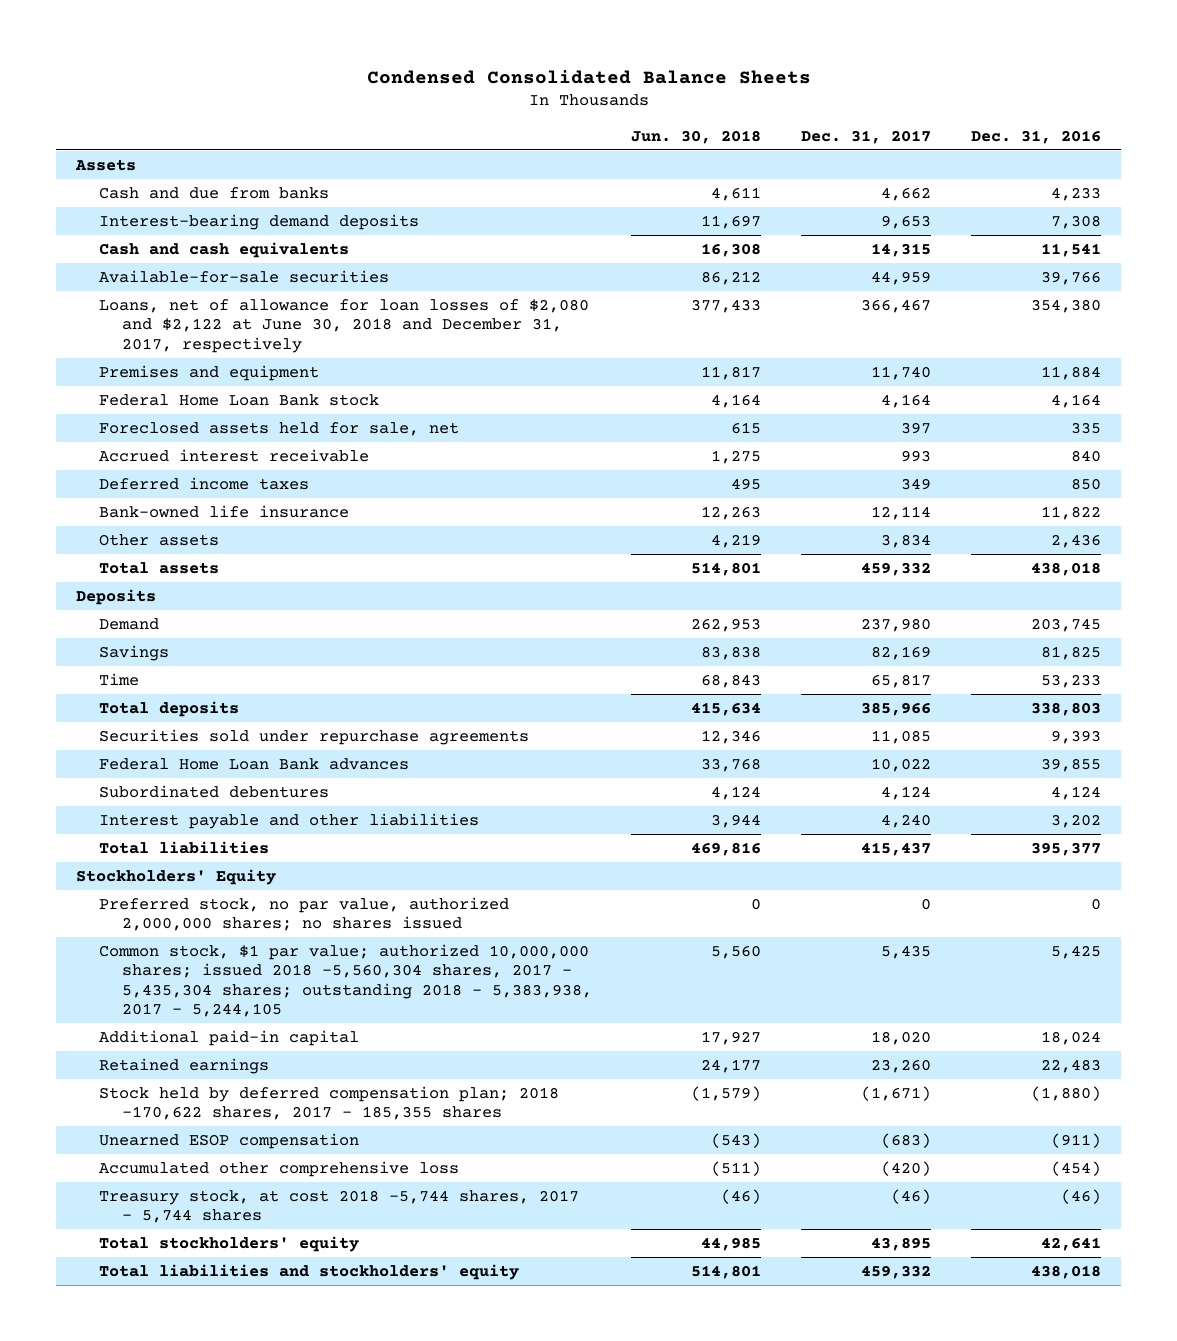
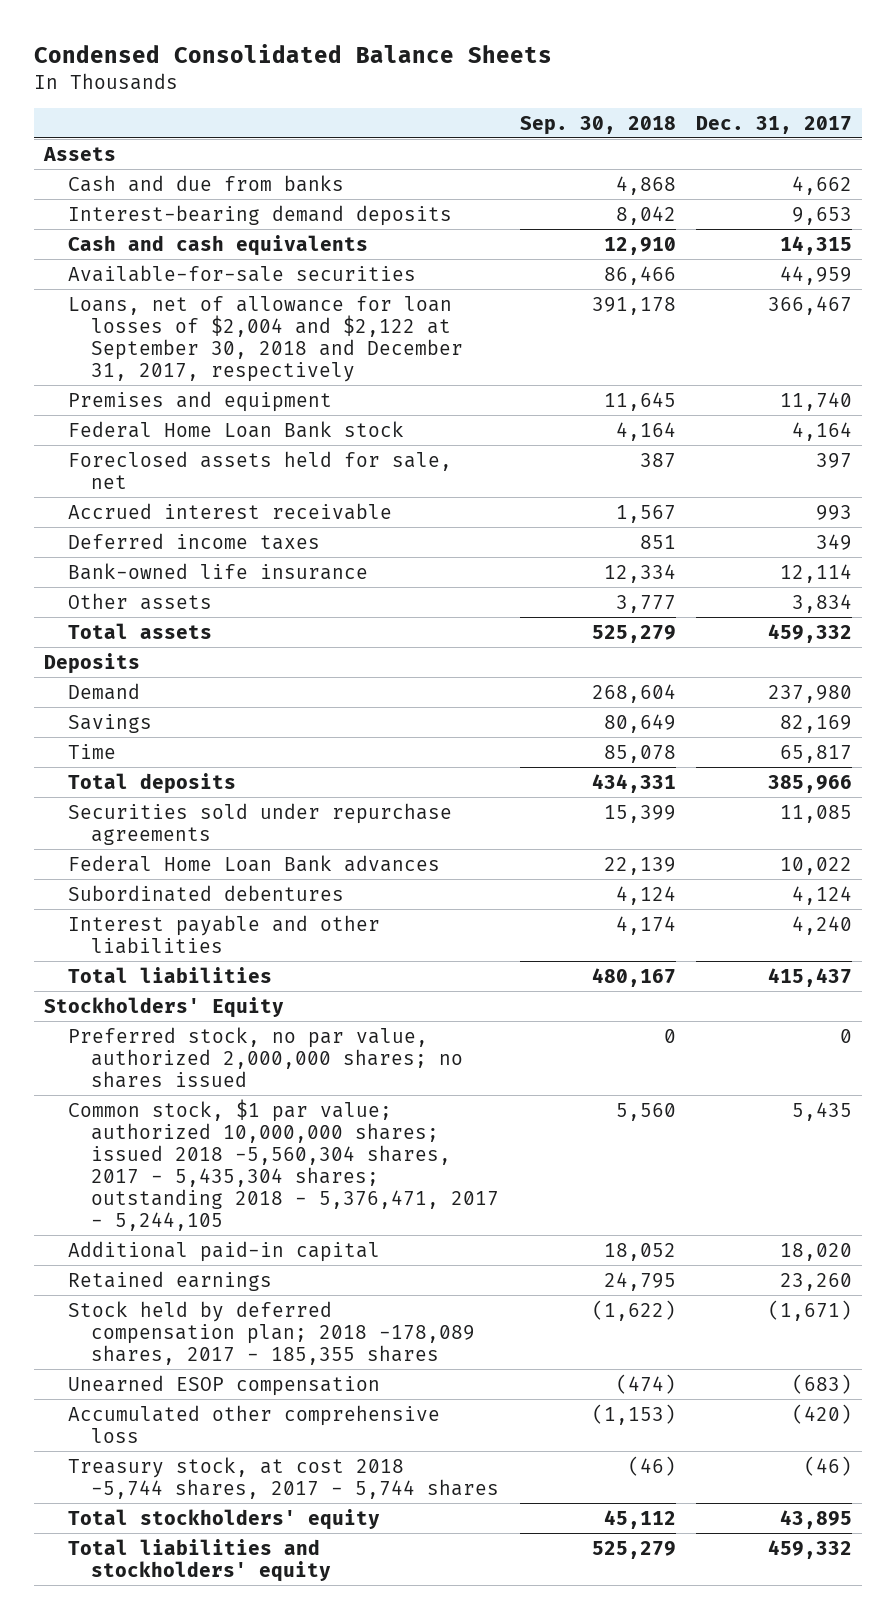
[631,129,762,144] Jun. 30, 2018 -> none
[971,129,1102,144] Dec. 31, 2016 -> none
none -> [519,115,676,135] Sep. 30, 2018
[98,298,589,353] Loans, net of allowance for loan losses of $2,080 and $2,122 at June 30, 2018 and December 31, 2017, respectively -> [67,295,464,382] Loans, net of allowance for loan losses of $2,004 and $2,122 at September 30, 2018 and December 31, 2017, respectively
[98,943,592,1018] Common stock, $1 par value; authorized 10,000,000 shares; issued 2018 -5,560,304 shares, 2017 - 5,435,304 shares; outstanding 2018 - 5,383,938, 2017 - 5,244,105 -> [67,1098,500,1231] Common stock, $1 par value; authorized 10,000,000 shares; issued 2018 -5,560,304 shares, 2017 - 5,435,304 shares; outstanding 2018 - 5,376,471, 2017 - 5,244,105
[98,1085,559,1121] Stock held by deferred compensation plan; 2018 -170,622 shares, 2017 - 185,355 shares -> [67,1300,476,1365] Stock held by deferred compensation plan; 2018 -178,089 shares, 2017 - 185,355 shares

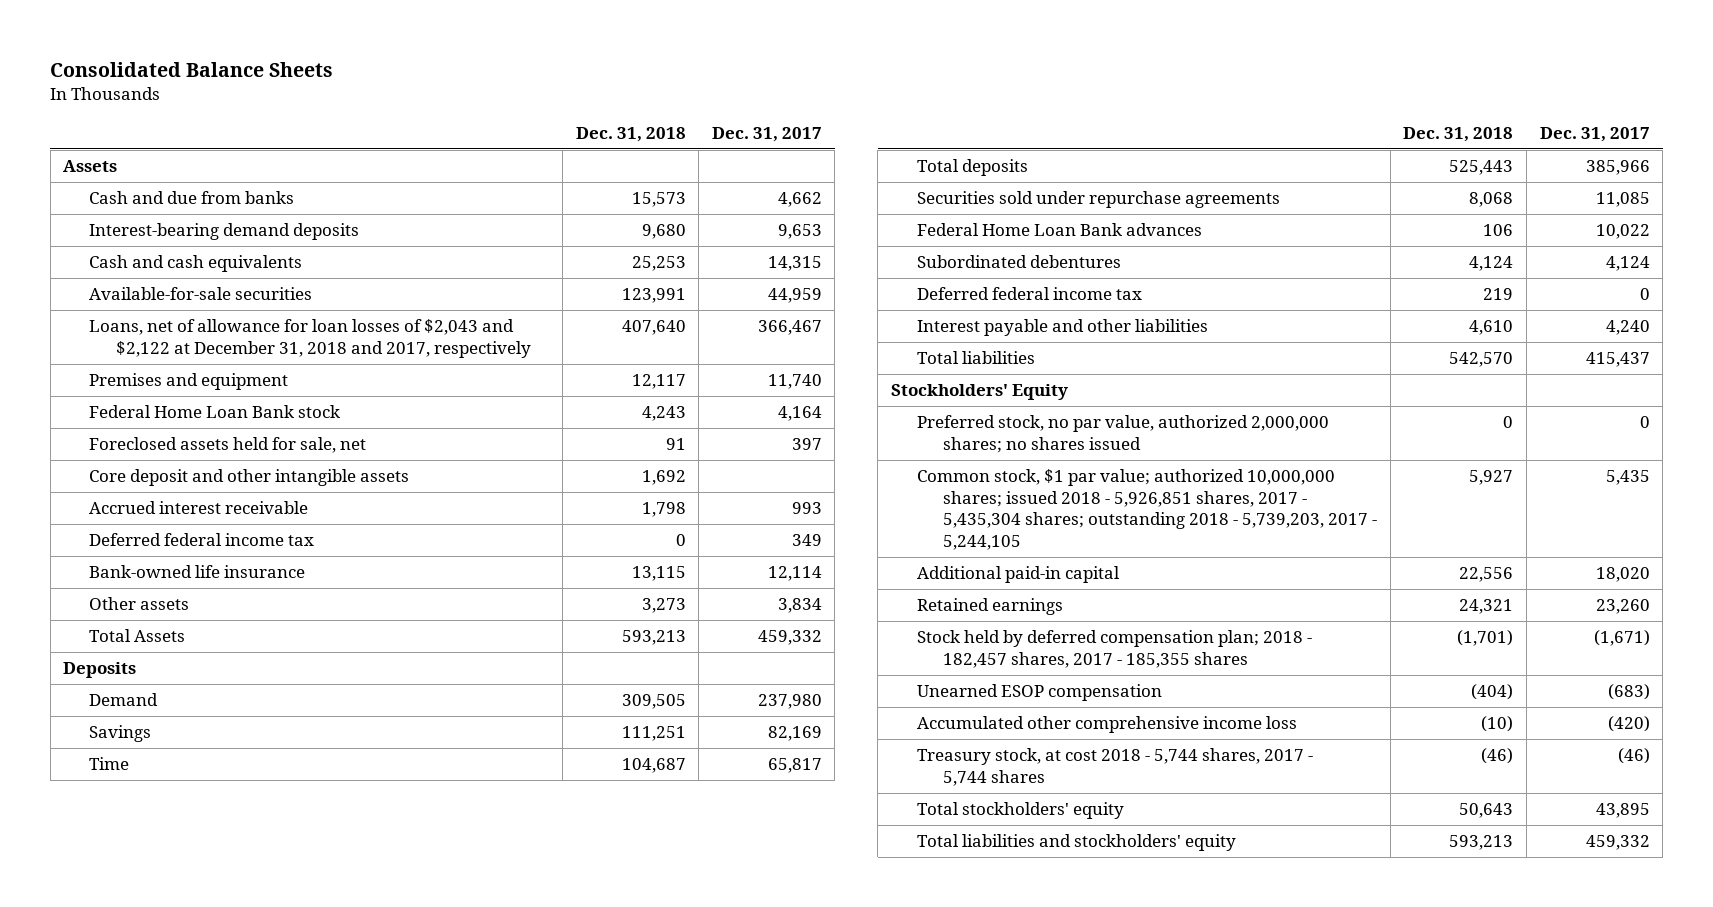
[33,44,552,64] Condensed Consolidated Balance Sheets -> [50,61,334,77] Consolidated Balance Sheets
[519,115,676,135] Sep. 30, 2018 -> none
none -> [575,126,686,142] Dec. 31, 2018
[67,295,464,382] Loans, net of allowance for loan losses of $2,004 and $2,122 at September 30, 2018 and December 31, 2017, respectively -> [89,319,531,358] Loans, net of allowance for loan losses of $2,043 and $2,122 at December 31, 2018 and 2017, respectively
none -> [89,469,410,487] Core deposit and other intangible assets
[67,532,320,550] Deferred income taxes -> [89,533,315,547] Deferred federal income tax
[67,622,212,639] Total assets -> [89,629,186,643] Total Assets
none -> [917,287,1143,301] Deferred federal income tax
[67,1098,500,1231] Common stock, $1 par value; authorized 10,000,000 shares; issued 2018 -5,560,304 shares, 2017 - 5,435,304 shares; outstanding 2018 - 5,376,471, 2017 - 5,244,105 -> [917,469,1378,550] Common stock, $1 par value; authorized 10,000,000 shares; issued 2018 - 5,926,851 shares, 2017 - 5,435,304 shares; outstanding 2018 - 5,739,203, 2017 - 5,244,105
[67,1300,476,1365] Stock held by deferred compensation plan; 2018 -178,089 shares, 2017 - 185,355 shares -> [917,630,1313,668] Stock held by deferred compensation plan; 2018 - 182,457 shares, 2017 - 185,355 shares
[67,1404,440,1443] Accumulated other comprehensive loss -> [917,716,1298,734] Accumulated other comprehensive income loss
[67,1456,500,1499] Treasury stock, at cost 2018 -5,744 shares, 2017 - 5,744 shares -> [917,748,1314,786] Treasury stock, at cost 2018 - 5,744 shares, 2017 - 5,744 shares

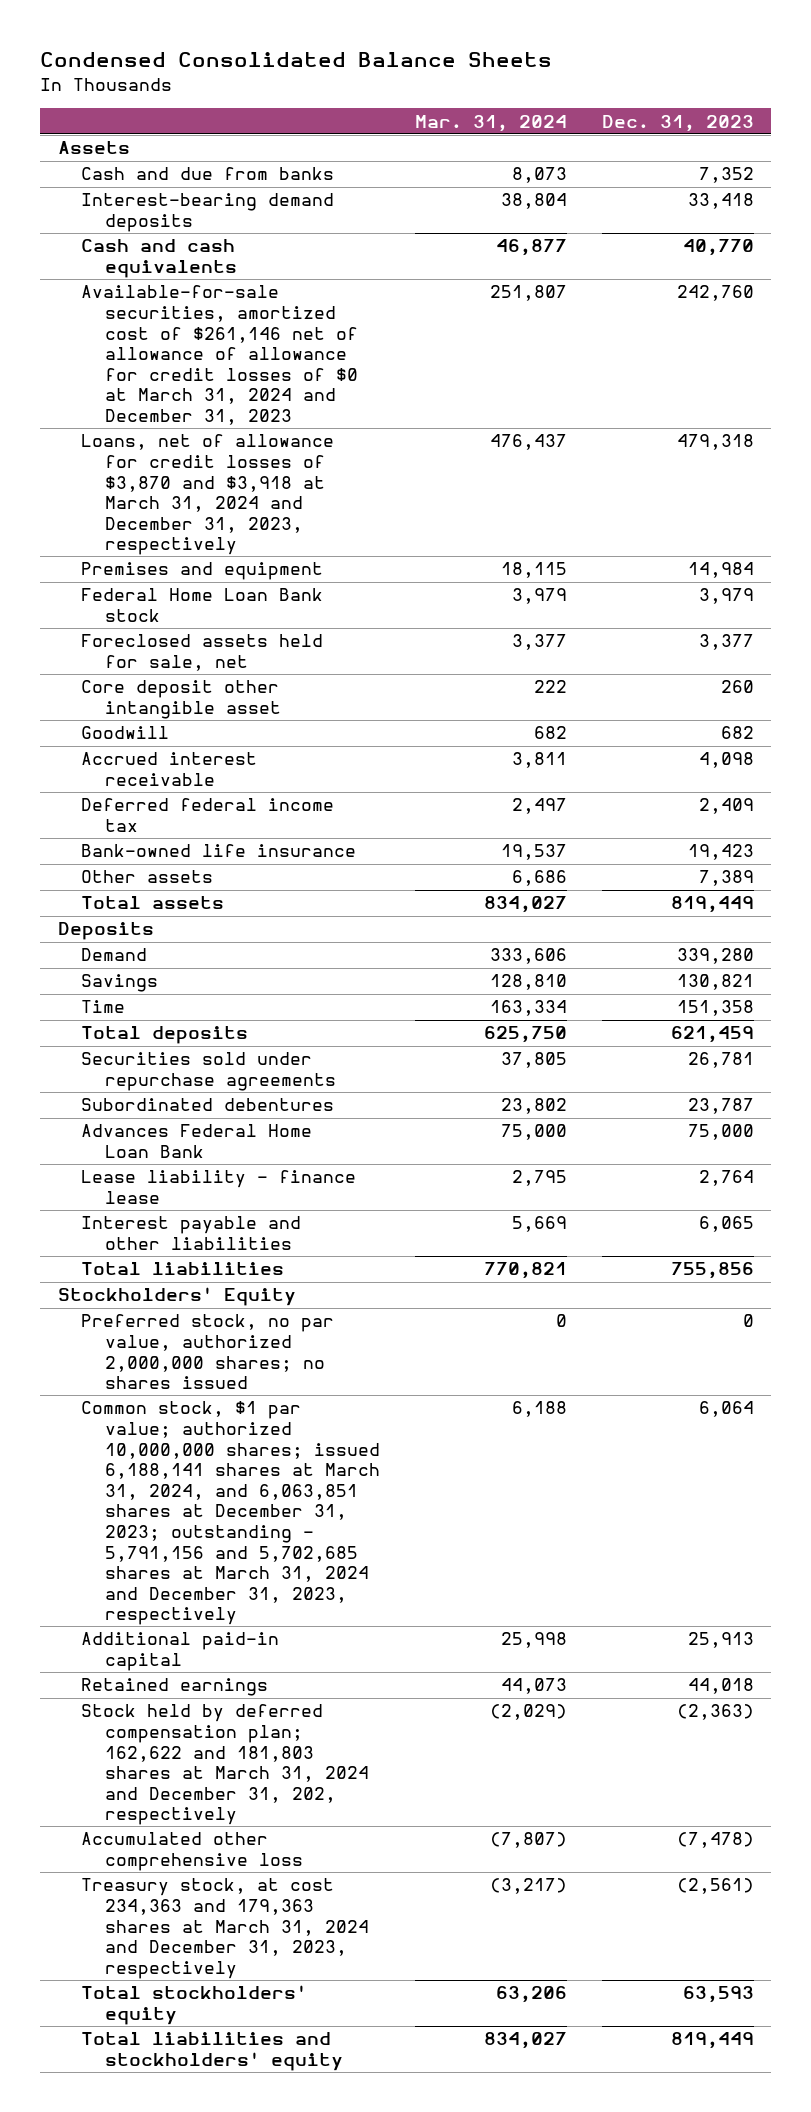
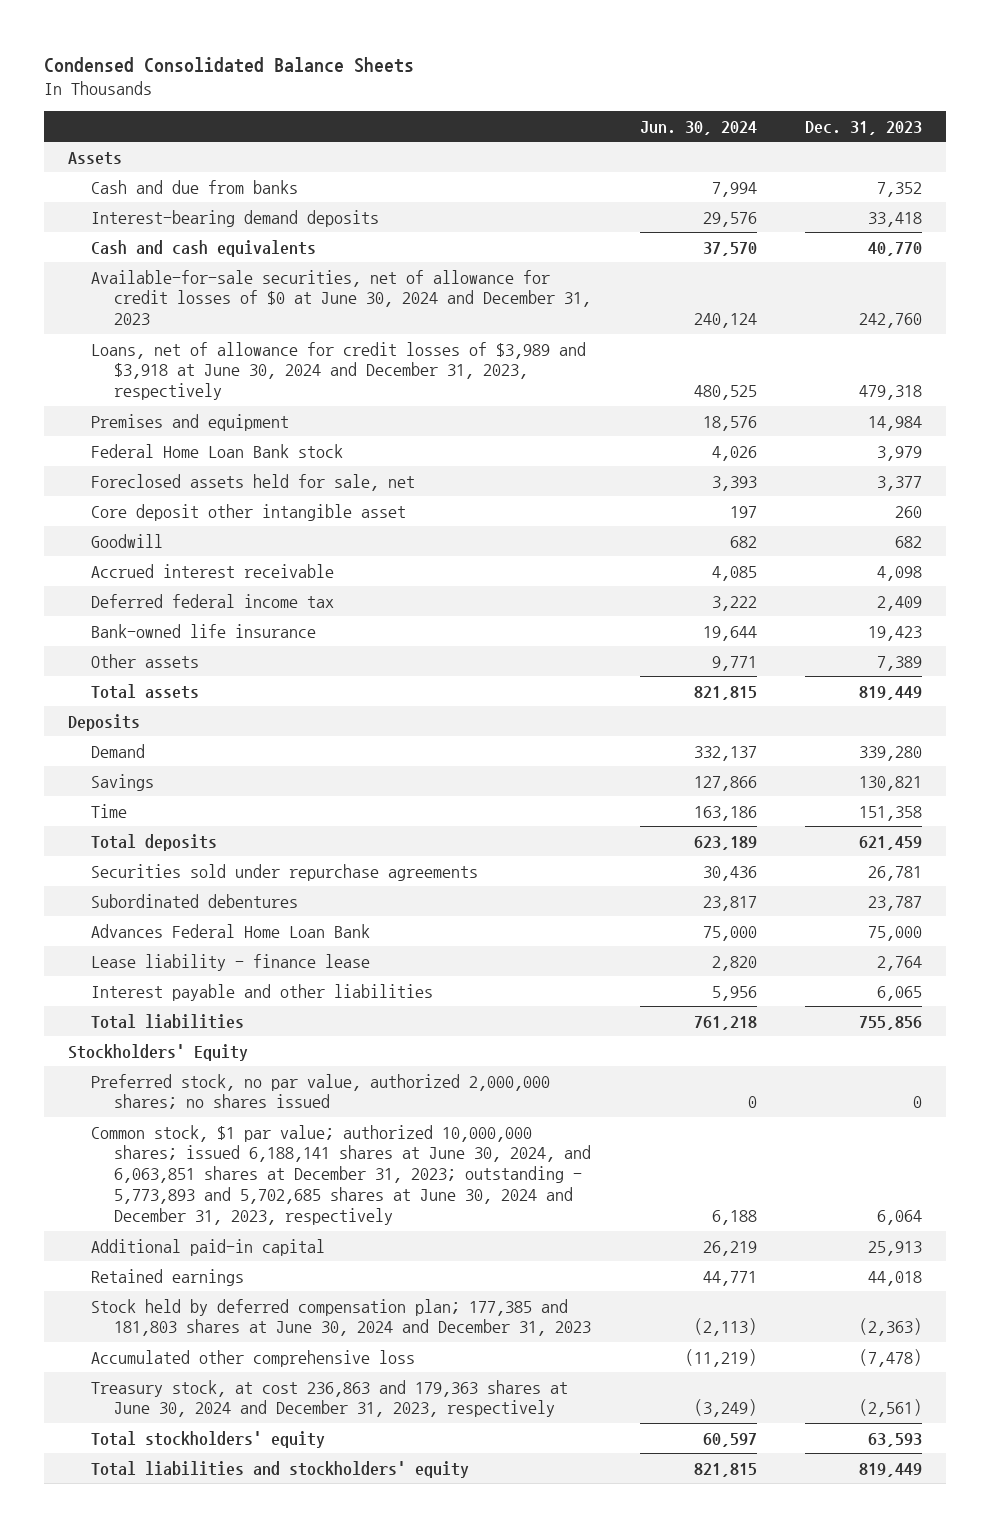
[414,114,567,132] Mar. 31, 2024 -> none
none -> [639,120,757,135] Jun. 30, 2024
[81,285,358,425] Available-for-sale securities, amortized cost of $261,146 net of allowance of allowance for credit losses of $0 at March 31, 2024 and December 31, 2023 -> [91,269,592,326] Available-for-sale securities, net of allowance for credit losses of $0 at June 30, 2024 and December 31, 2023
[81,434,335,556] Loans, net of allowance for credit losses of $3,870 and $3,918 at March 31, 2024 and December 31, 2023, respectively -> [91,341,587,401] Loans, net of allowance for credit losses of $3,989 and $3,918 at June 30, 2024 and December 31, 2023, respectively
[81,1401,380,1626] Common stock, $1 par value; authorized 10,000,000 shares; issued 6,188,141 shares at March 31, 2024, and 6,063,851 shares at December 31, 2023; outstanding - 5,791,156 and 5,702,685 shares at March 31, 2024 and December 31, 2023, respectively -> [91,1124,592,1226] Common stock, $1 par value; authorized 10,000,000 shares; issued 6,188,141 shares at June 30, 2024, and 6,063,851 shares at December 31, 2023; outstanding - 5,773,893 and 5,702,685 shares at June 30, 2024 and December 31, 2023, respectively
[81,1704,369,1826] Stock held by deferred compensation plan; 162,622 and 181,803 shares at March 31, 2024 and December 31, 202, respectively -> [91,1298,592,1337] Stock held by deferred compensation plan; 177,385 and 181,803 shares at June 30, 2024 and December 31, 2023
[81,1878,369,1979] Treasury stock, at cost 234,363 and 179,363 shares at March 31, 2024 and December 31, 2023, respectively -> [91,1379,569,1418] Treasury stock, at cost 236,863 and 179,363 shares at June 30, 2024 and December 31, 2023, respectively

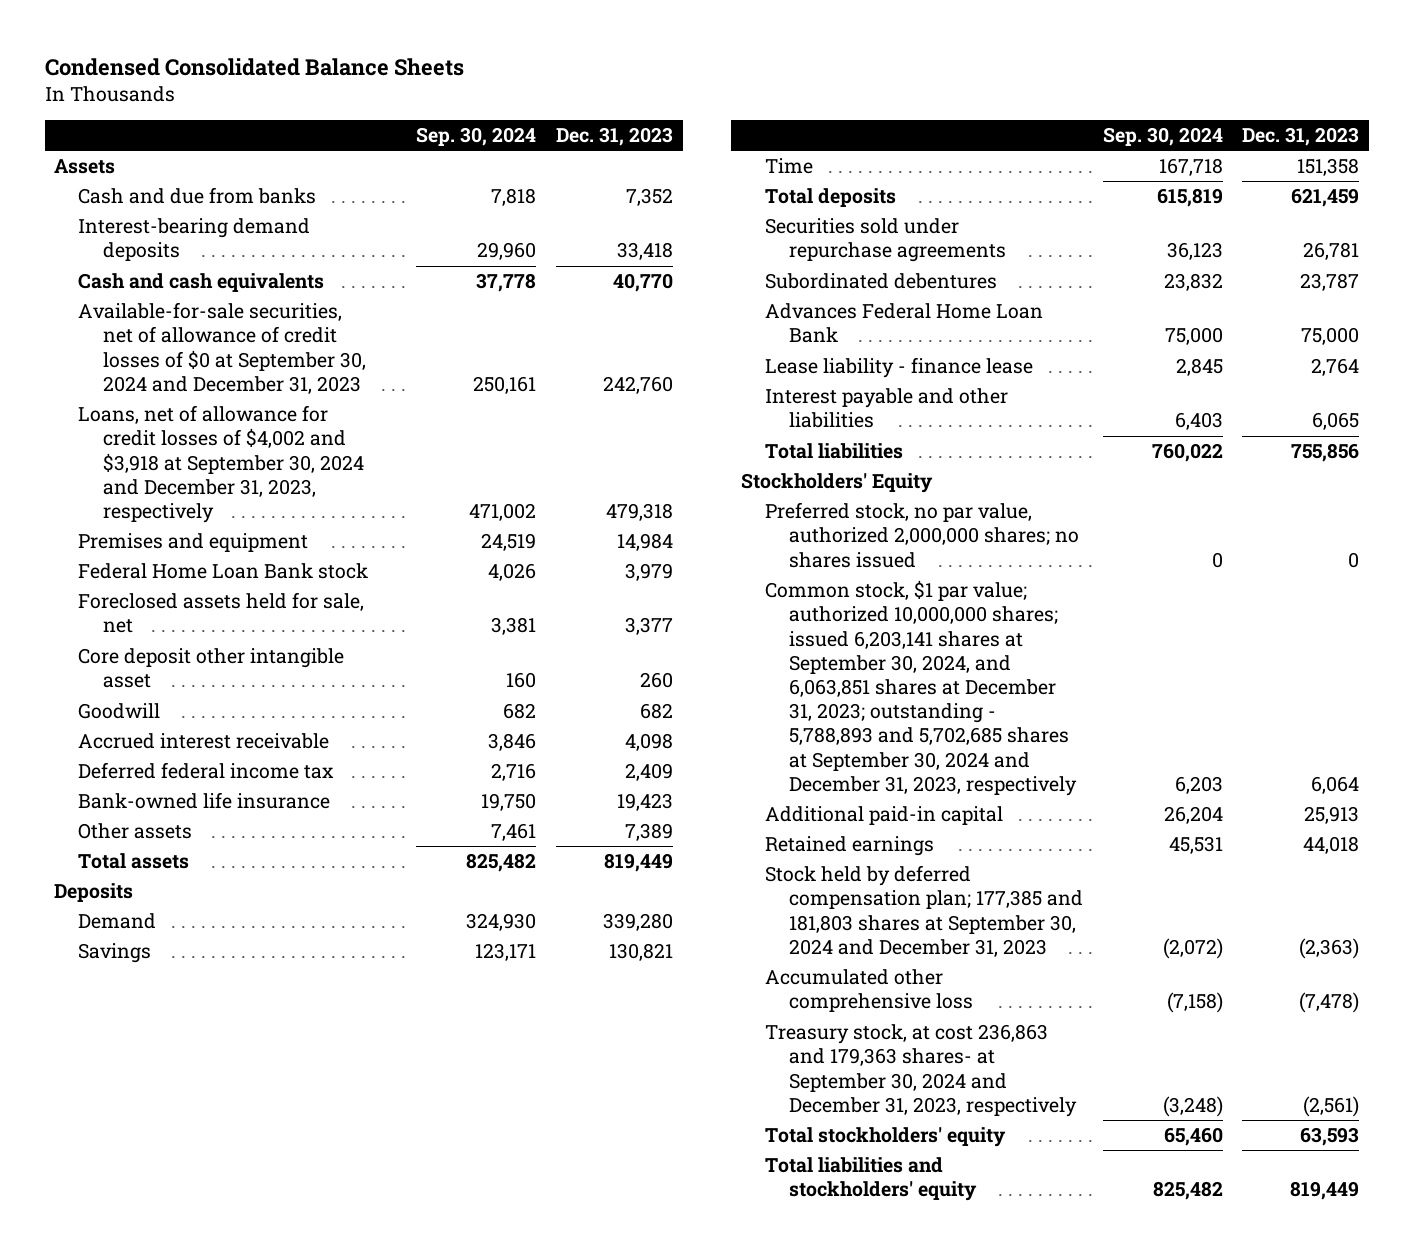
[639,120,757,135] Jun. 30, 2024 -> none
none -> [416,127,537,147] Sep. 30, 2024
[91,269,592,326] Available-for-sale securities, net of allowance for credit losses of $0 at June 30, 2024 and December 31, 2023 -> [78,302,366,394] Available-for-sale securities, net of allowance of credit losses of $0 at September 30, 2024 and December 31, 2023
[91,341,587,401] Loans, net of allowance for credit losses of $3,989 and $3,918 at June 30, 2024 and December 31, 2023, respectively -> [78,405,364,523] Loans, net of allowance for credit losses of $4,002 and $3,918 at September 30, 2024 and December 31, 2023, respectively
[91,1124,592,1226] Common stock, $1 par value; authorized 10,000,000 shares; issued 6,188,141 shares at June 30, 2024, and 6,063,851 shares at December 31, 2023; outstanding - 5,773,893 and 5,702,685 shares at June 30, 2024 and December 31, 2023, respectively -> [764,580,1077,796] Common stock, $1 par value; authorized 10,000,000 shares; issued 6,203,141 shares at September 30, 2024, and 6,063,851 shares at December 31, 2023; outstanding - 5,788,893 and 5,702,685 shares at September 30, 2024 and December 31, 2023, respectively
[91,1298,592,1337] Stock held by deferred compensation plan; 177,385 and 181,803 shares at June 30, 2024 and December 31, 2023 -> [764,865,1083,957] Stock held by deferred compensation plan; 177,385 and 181,803 shares at September 30, 2024 and December 31, 2023
[91,1379,569,1418] Treasury stock, at cost 236,863 and 179,363 shares at June 30, 2024 and December 31, 2023, respectively -> [764,1024,1077,1117] Treasury stock, at cost 236,863 and 179,363 shares- at September 30, 2024 and December 31, 2023, respectively

